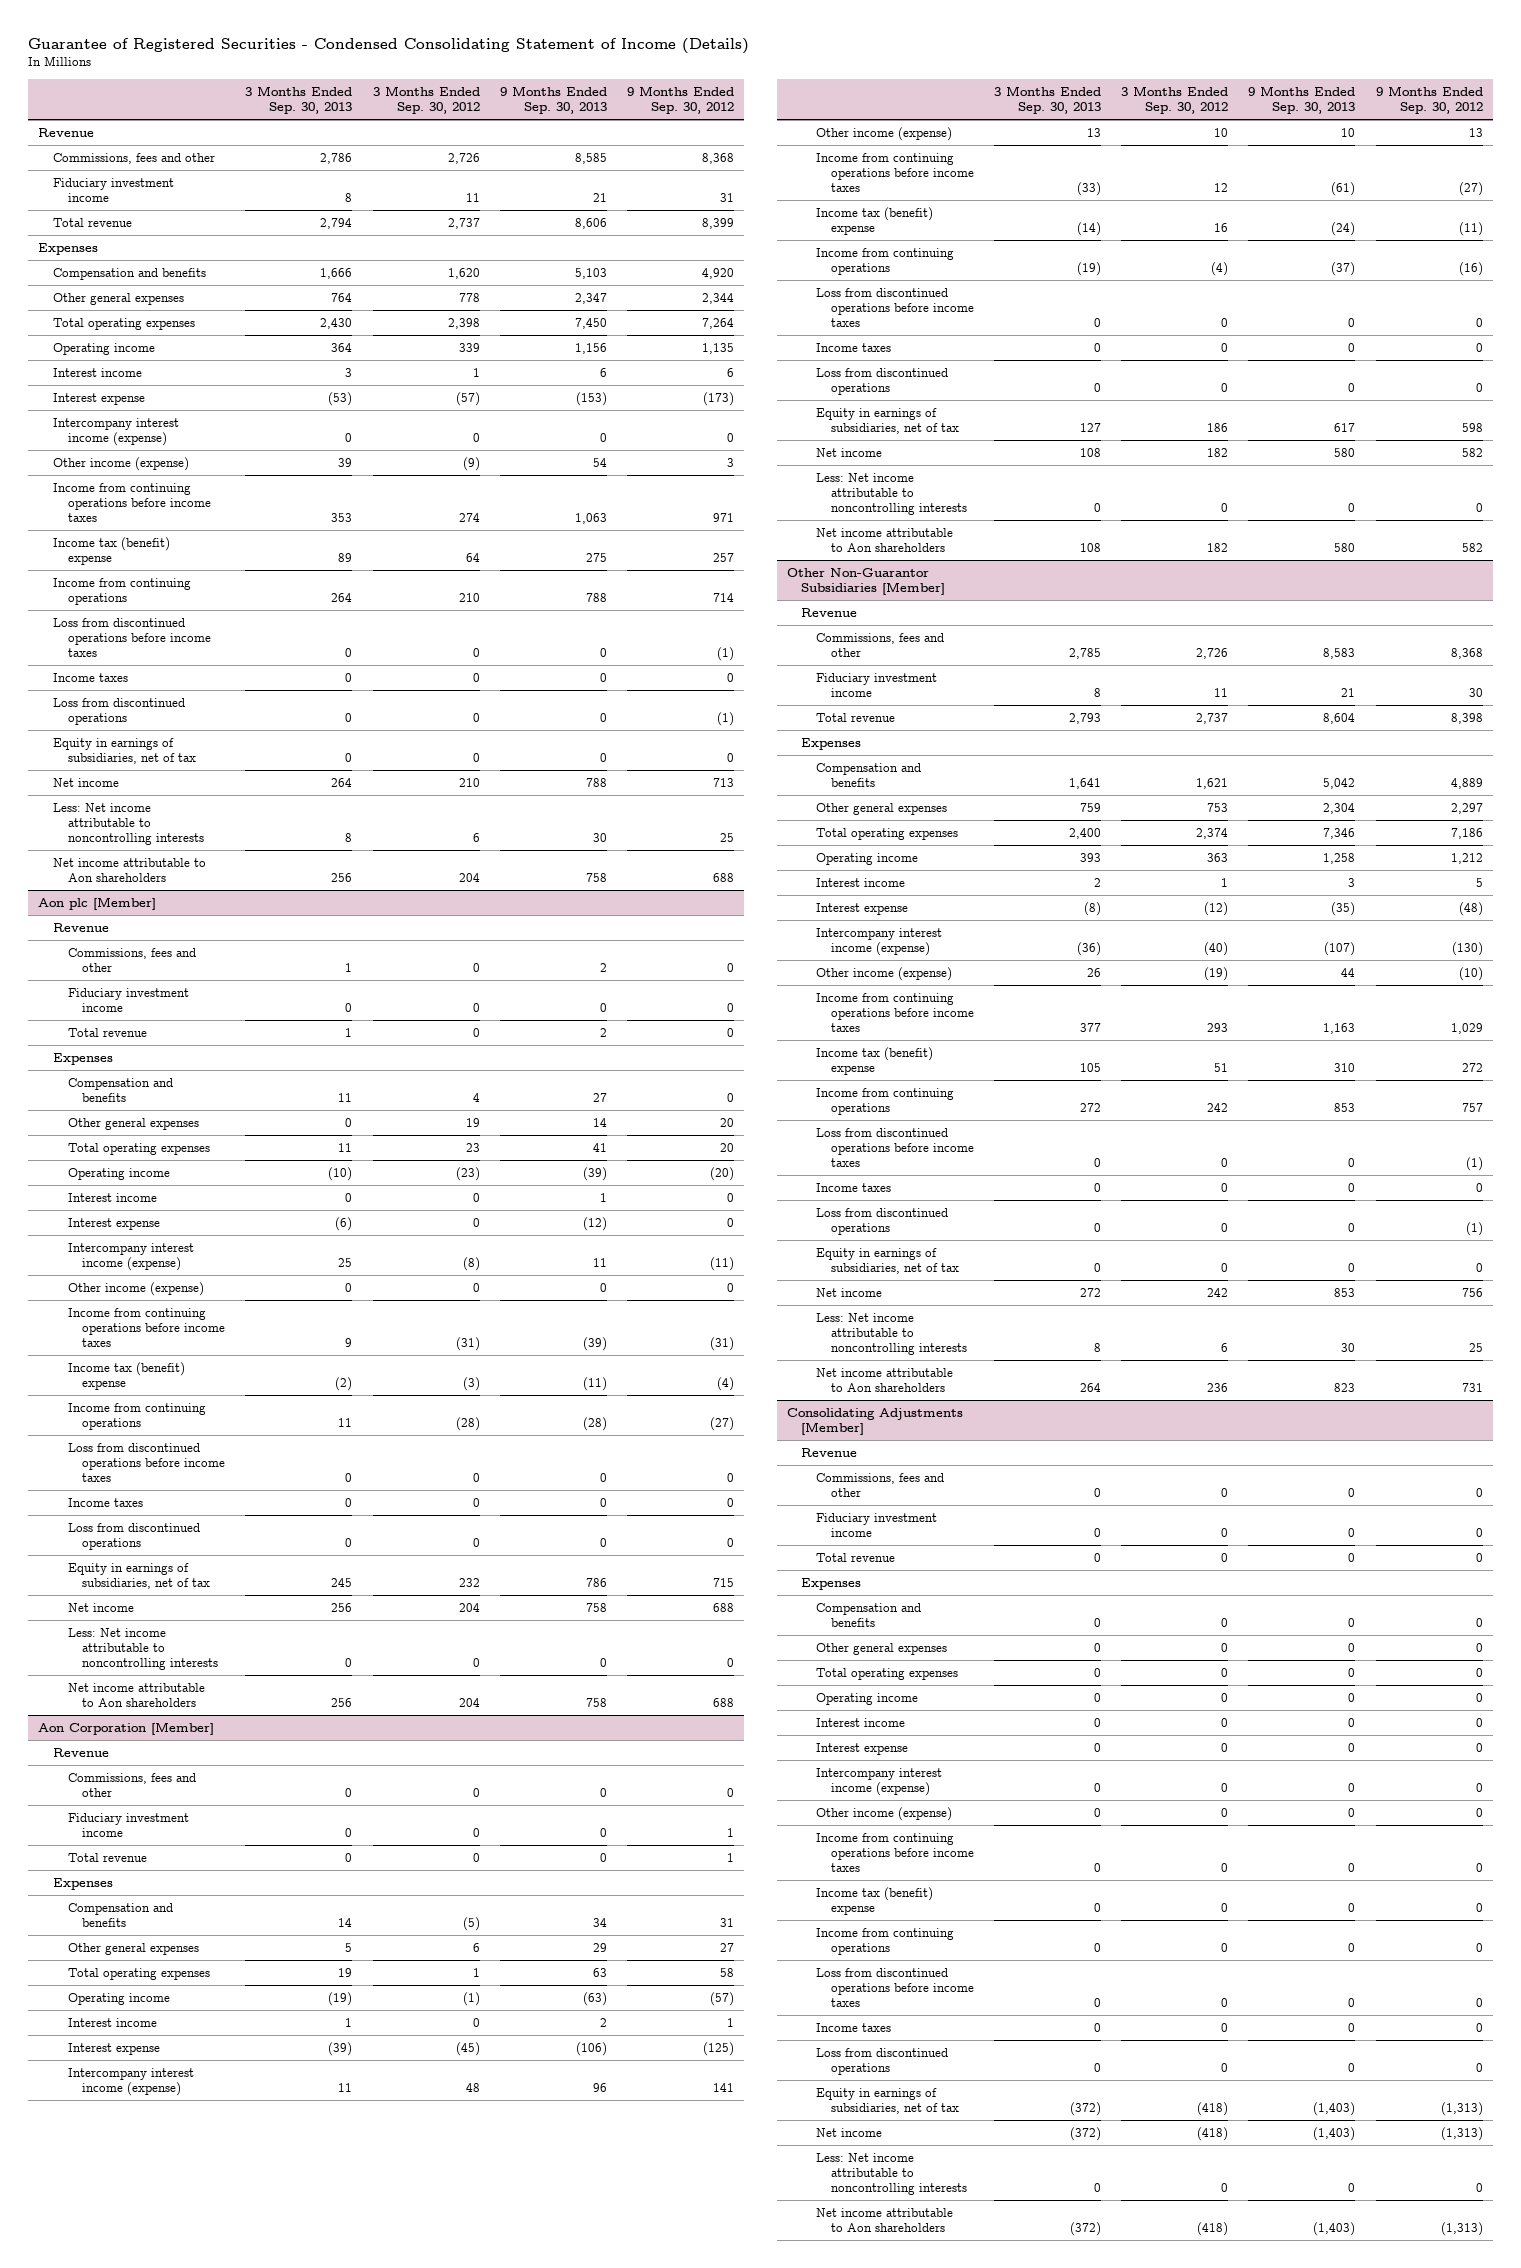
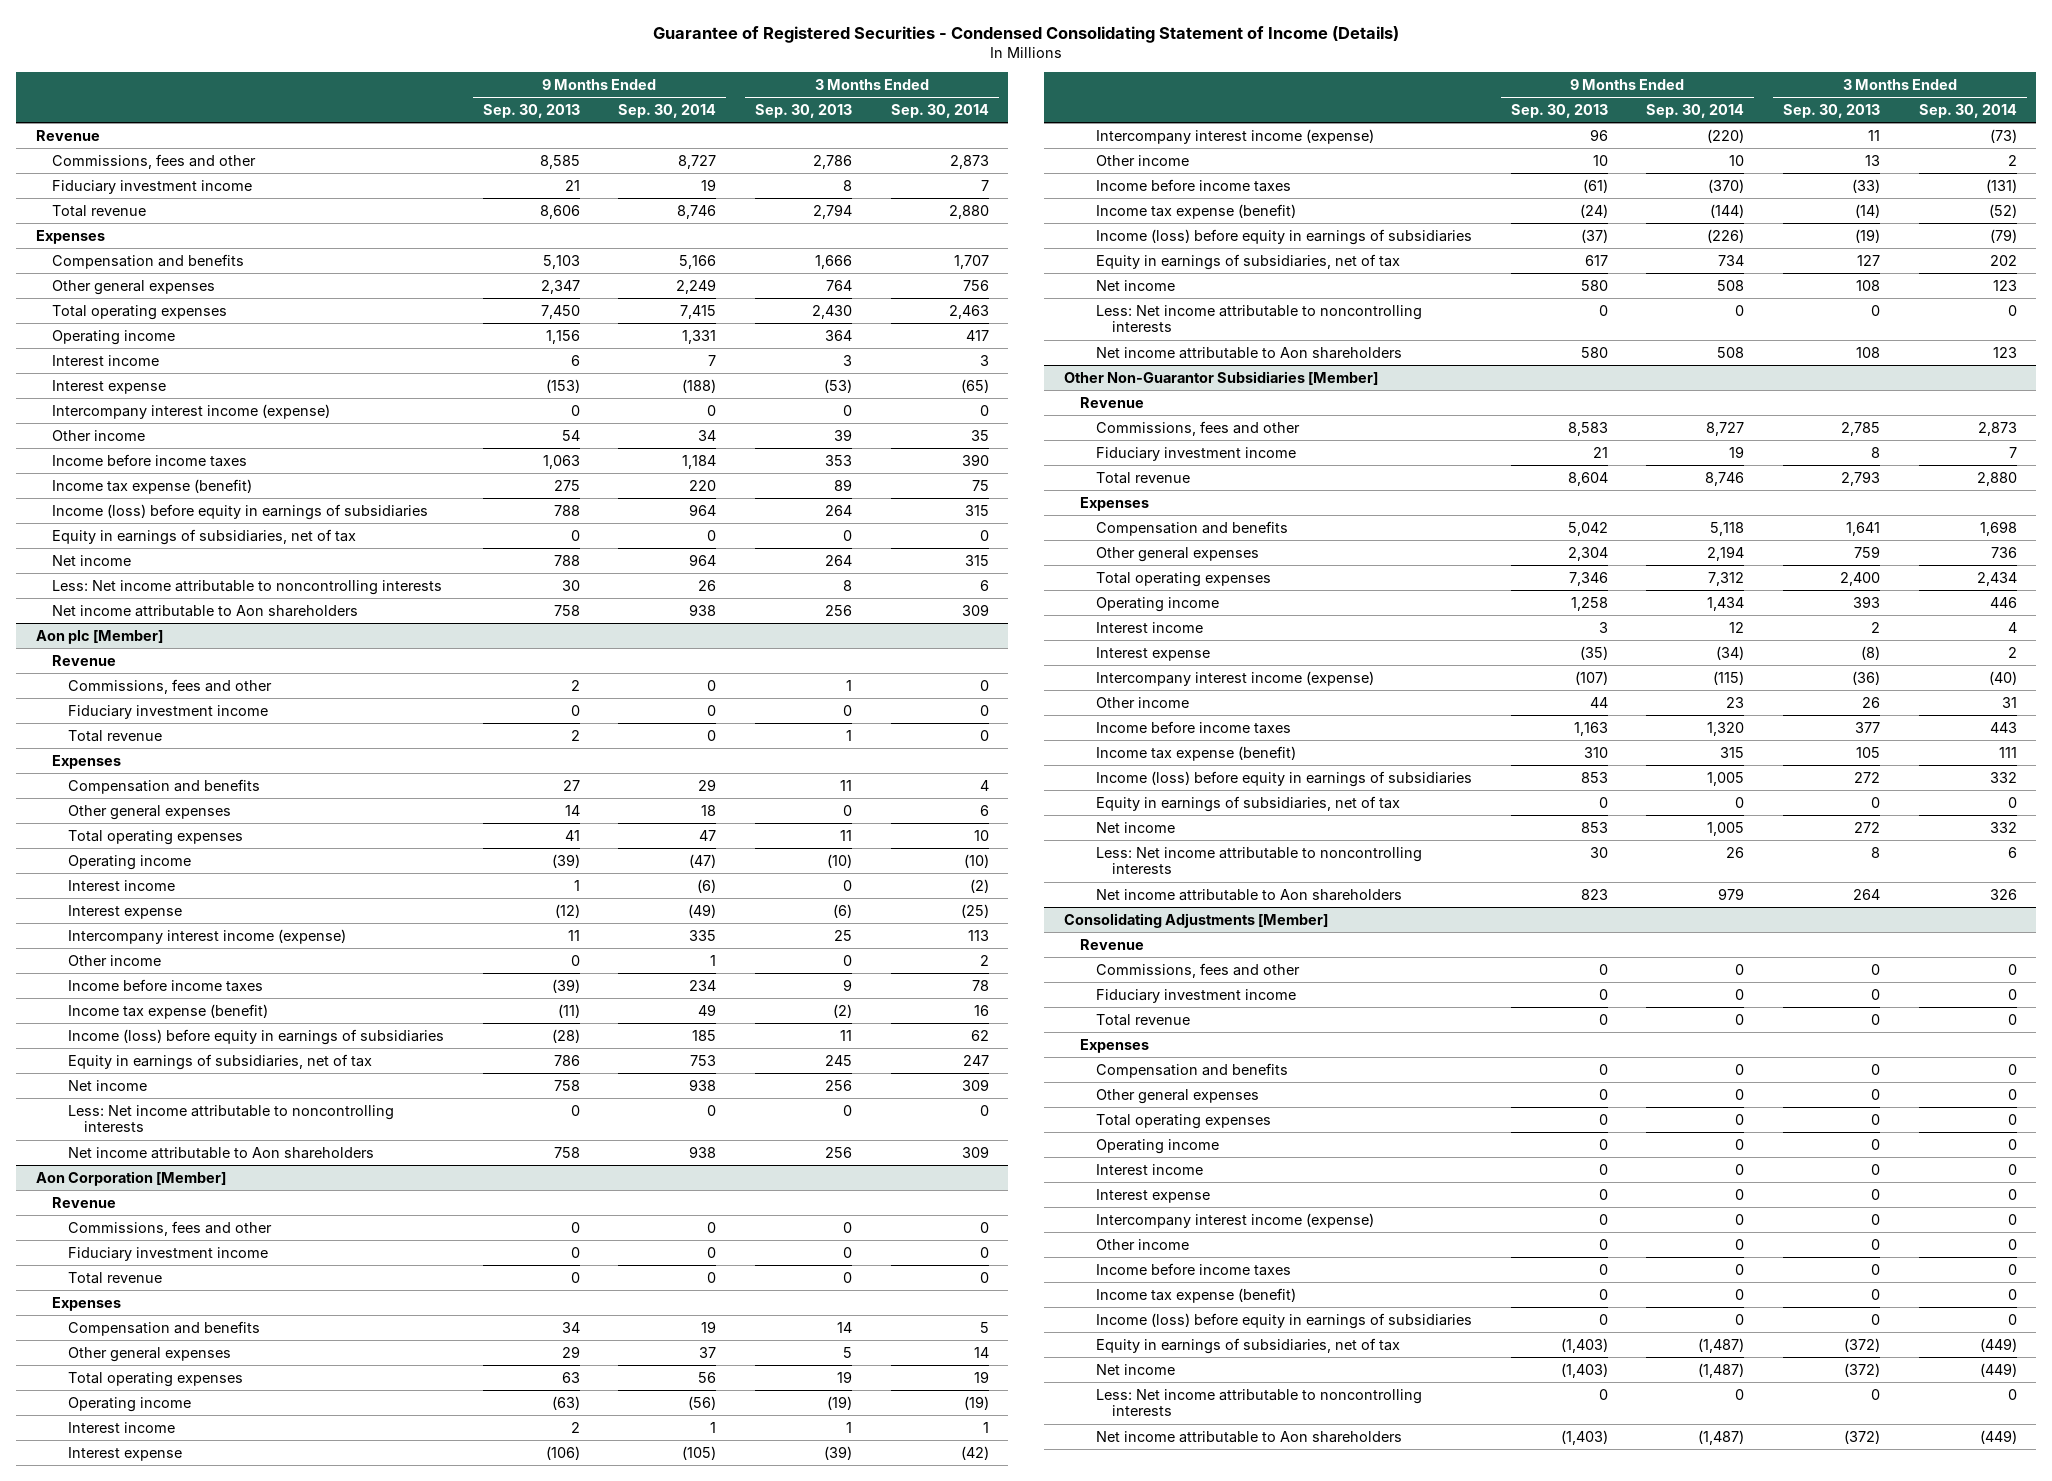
[372,86,480,115] 3 Months Ended Sep. 30, 2012 -> none
[627,86,735,115] 9 Months Ended Sep. 30, 2012 -> none
none -> [618,104,717,119] Sep. 30, 2014
none -> [890,104,989,119] Sep. 30, 2014
[53,618,211,658] Loss from discontinued operations before income taxes -> none
[53,673,129,683] Income taxes -> none
[53,698,186,726] Loss from discontinued operations -> none
[53,457,190,472] Other income (expense) -> [51,429,145,441] Other income
[53,483,211,523] Income from continuing operations before income taxes -> [51,453,247,467] Income before income taxes
[53,537,171,566] Income tax (benefit) expense -> [51,478,252,494] Income tax expense (benefit)
[53,578,192,606] Income from continuing operations -> [51,503,428,520] Income (loss) before equity in earnings of subsidiaries
[67,1443,226,1483] Loss from discontinued operations before income taxes -> none
[67,1498,143,1508] Income taxes -> none
[67,1523,200,1551] Loss from discontinued operations -> none
[67,1282,204,1297] Other income (expense) -> [67,954,161,966] Other income
[67,1308,226,1348] Income from continuing operations before income taxes -> [67,978,263,992] Income before income taxes
[67,1362,185,1391] Income tax (benefit) expense -> [67,1003,268,1019] Income tax expense (benefit)
[67,1403,206,1431] Income from continuing operations -> [67,1028,444,1045] Income (loss) before equity in earnings of subsidiaries
[816,288,974,328] Loss from discontinued operations before income taxes -> none
[816,343,892,353] Income taxes -> none
[816,368,949,396] Loss from discontinued operations -> none
[816,127,953,142] Other income (expense) -> [1095,154,1189,166] Other income
[816,153,974,193] Income from continuing operations before income taxes -> [1095,178,1291,192] Income before income taxes
[816,207,934,236] Income tax (benefit) expense -> [1095,203,1296,219] Income tax expense (benefit)
[816,248,955,276] Income from continuing operations -> [1095,228,1472,245] Income (loss) before equity in earnings of subsidiaries
[816,1128,974,1168] Loss from discontinued operations before income taxes -> none
[816,1183,892,1193] Income taxes -> none
[816,1208,949,1236] Loss from discontinued operations -> none
[816,967,953,982] Other income (expense) -> [1095,696,1189,708] Other income
[816,993,974,1033] Income from continuing operations before income taxes -> [1095,720,1291,734] Income before income taxes
[816,1047,934,1076] Income tax (benefit) expense -> [1095,745,1296,761] Income tax expense (benefit)
[816,1088,955,1116] Income from continuing operations -> [1095,770,1472,787] Income (loss) before equity in earnings of subsidiaries
[816,1968,974,2008] Loss from discontinued operations before income taxes -> none
[816,2023,892,2033] Income taxes -> none
[816,2048,949,2076] Loss from discontinued operations -> none
[816,1807,953,1822] Other income (expense) -> [1095,1238,1189,1250] Other income
[816,1833,974,1873] Income from continuing operations before income taxes -> [1095,1262,1291,1276] Income before income taxes
[816,1887,934,1916] Income tax (benefit) expense -> [1095,1287,1296,1303] Income tax expense (benefit)
[816,1928,955,1956] Income from continuing operations -> [1095,1312,1472,1329] Income (loss) before equity in earnings of subsidiaries

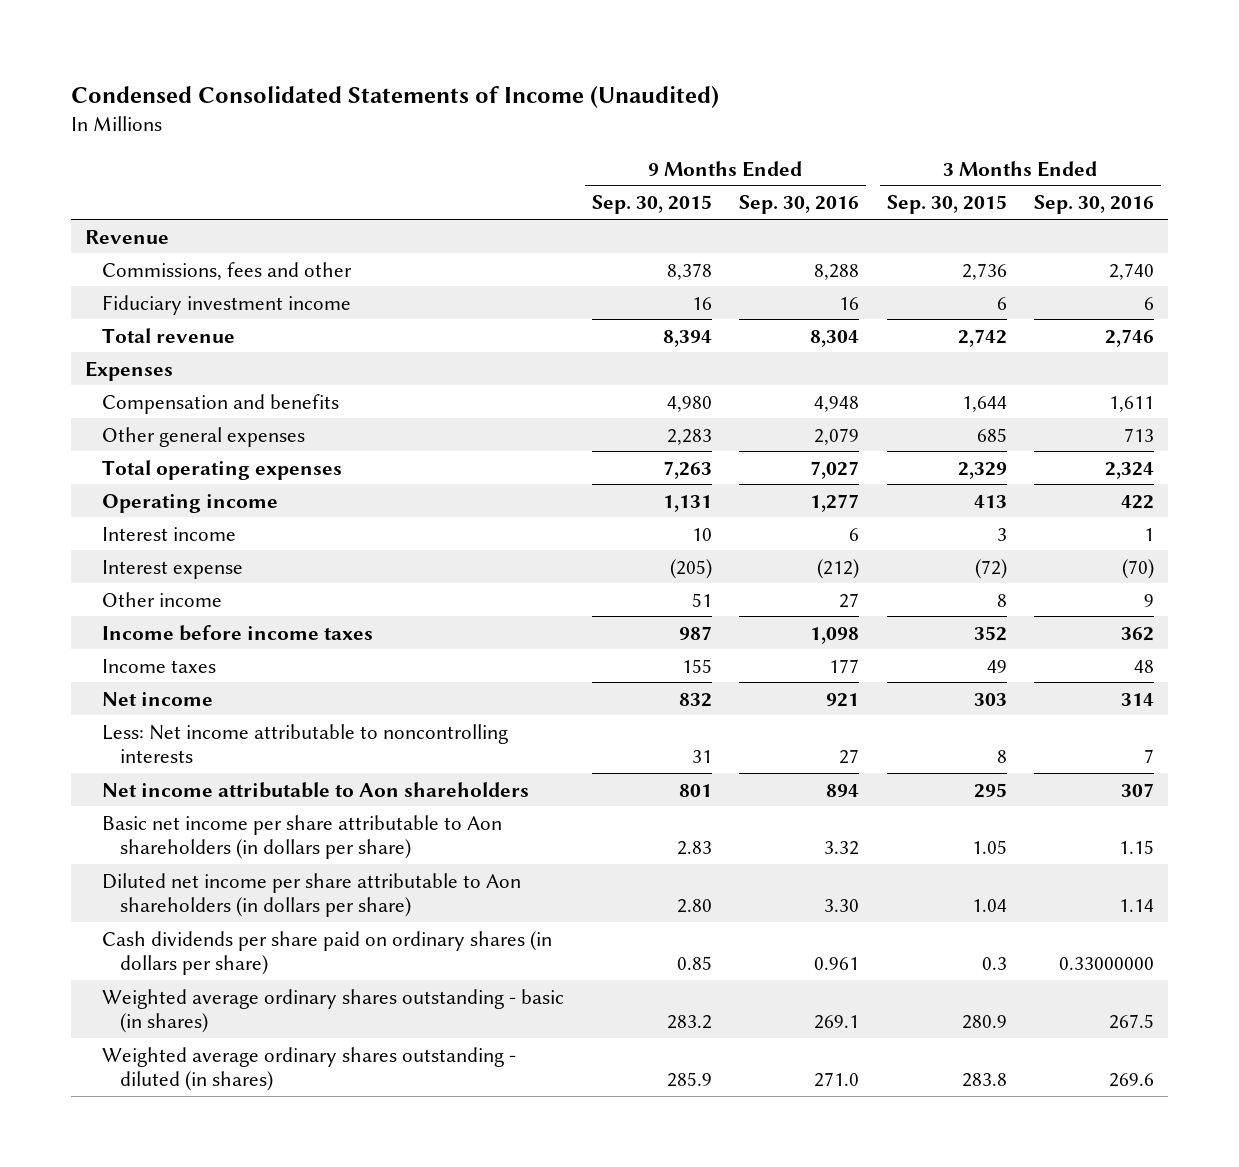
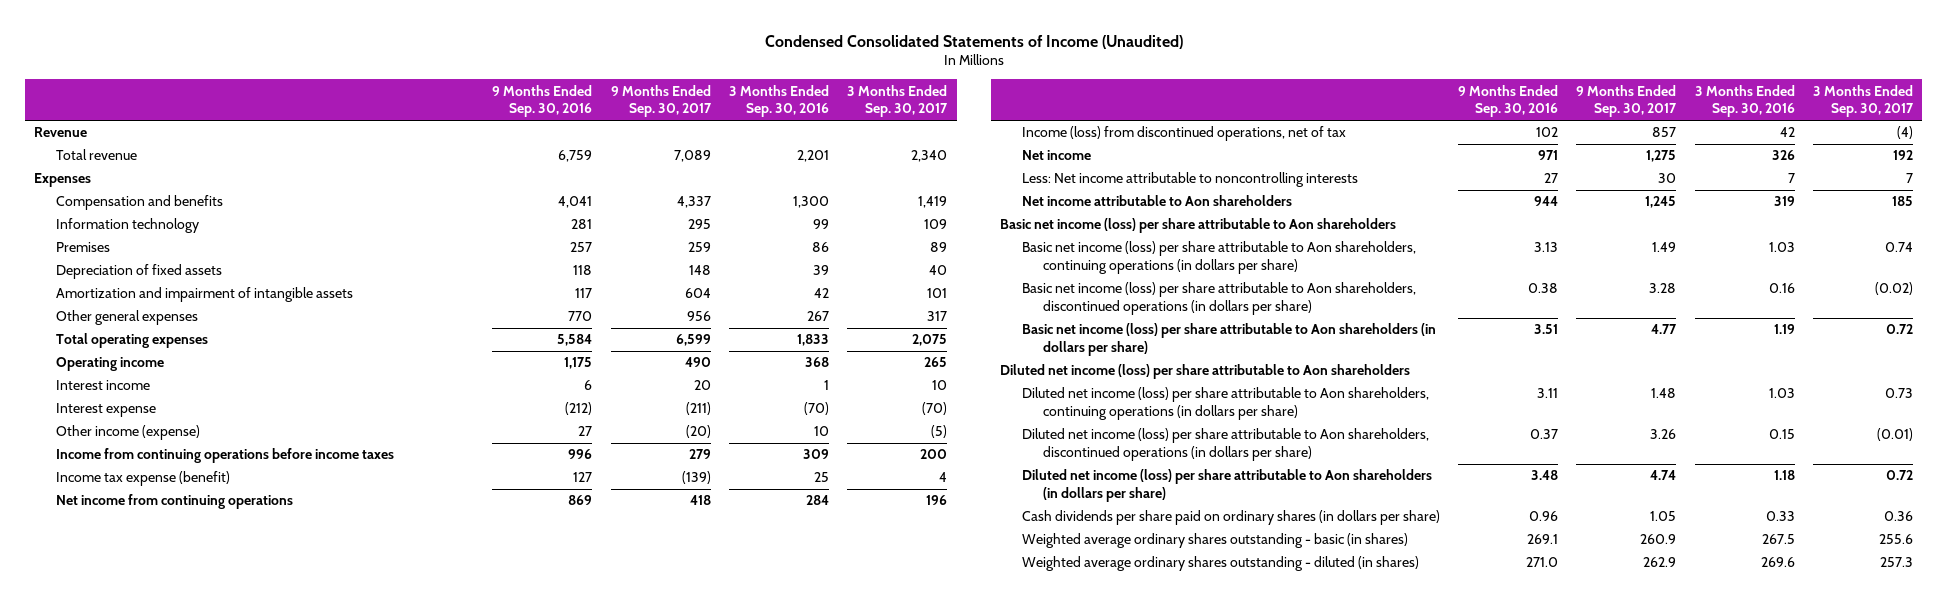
[591,195,712,215] Sep. 30, 2015 -> none
[886,195,1007,215] Sep. 30, 2015 -> none
none -> [610,84,712,118] 9 Months Ended Sep. 30, 2017
none -> [847,84,949,118] 3 Months Ended Sep. 30, 2017
[102,261,353,280] Commissions, fees and other -> none
[102,294,352,315] Fiduciary investment income -> none
[810,329,860,347] 8,304 -> [558,150,593,163] 6,759
[1105,328,1155,347] 2,746 -> [796,150,829,163] 2,201
[814,395,860,412] 4,948 -> [558,196,593,209] 4,041
[1109,395,1155,412] 1,611 -> [792,196,829,209] 1,300
none -> [55,218,199,234] Information technology
none -> [55,242,110,253] Premises
none -> [55,264,222,280] Depreciation of fixed assets
none -> [55,287,353,303] Amortization and impairment of intangible assets
[814,427,860,445] 2,079 -> [568,311,593,322] 770
[1124,427,1155,442] 713 -> [806,311,829,322] 267
[810,460,860,479] 7,027 -> [557,334,593,347] 5,584
[1105,461,1155,479] 2,324 -> [796,334,829,347] 1,833
[810,493,860,512] 1,277 -> [564,357,593,370] 1,175
[1121,494,1155,509] 422 -> [804,357,829,368] 368
[102,591,223,607] Other income -> [55,425,200,441] Other income (expense)
[1144,593,1155,607] 9 -> [813,426,829,437] 10
[102,624,374,641] Income before income taxes -> [55,448,394,464] Income from continuing operations before income taxes
[810,626,860,644] 1,098 -> [568,449,593,460] 996
[1121,626,1155,641] 362 -> [802,449,829,460] 309
[102,658,217,673] Income taxes -> [55,471,230,487] Income tax expense (benefit)
[829,658,860,673] 177 -> [573,472,593,483] 127
[1134,659,1155,673] 48 -> [813,472,829,483] 25
none -> [55,494,293,510] Net income from continuing operations
none -> [1021,126,1346,142] Income (loss) from discontinued operations, net of tax
[826,692,860,707] 921 -> [1538,150,1559,161] 971
[1121,692,1155,706] 314 -> [1771,150,1795,161] 326
[826,783,860,797] 894 -> [1534,196,1559,207] 944
[1121,782,1155,797] 307 -> [1773,196,1795,207] 319
none -> [1000,218,1397,234] Basic net income (loss) per share attributable to Aon shareholders
none -> [1021,241,1416,275] Basic net income (loss) per share attributable to Aon shareholders, continuing operations (in dollars per share)
none -> [1021,282,1416,316] Basic net income (loss) per share attributable to Aon shareholders, discontinued operations (in dollars per share)
[102,814,503,860] Basic net income per share attributable to Aon shareholders (in dollars per share) -> [1021,323,1436,357] Basic net income (loss) per share attributable to Aon shareholders (in dollars per share)
[824,841,860,856] 3.32 -> [1534,324,1559,335] 3.51
[1119,840,1155,855] 1.15 -> [1773,324,1795,335] 1.19
none -> [1000,364,1411,380] Diluted net income (loss) per share attributable to Aon shareholders
none -> [1021,387,1429,421] Diluted net income (loss) per share attributable to Aon shareholders, continuing operations (in dollars per share)
none -> [1021,428,1429,462] Diluted net income (loss) per share attributable to Aon shareholders, discontinued operations (in dollars per share)
[102,872,522,918] Diluted net income per share attributable to Aon shareholders (in dollars per share) -> [1021,469,1432,503] Diluted net income (loss) per share attributable to Aon shareholders (in dollars per share)
[824,899,860,913] 3.30 -> [1531,470,1559,481] 3.48
[1119,899,1155,913] 1.14 -> [1773,470,1795,481] 1.18
[814,957,860,971] 0.961 -> [1529,511,1559,522] 0.96
[1059,957,1155,971] 0.33000000 -> [1765,511,1795,522] 0.33

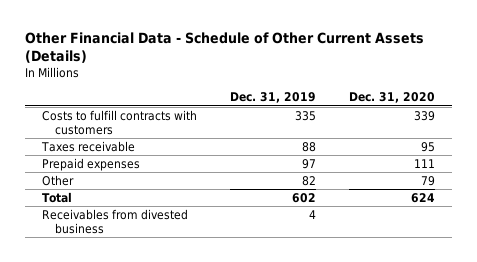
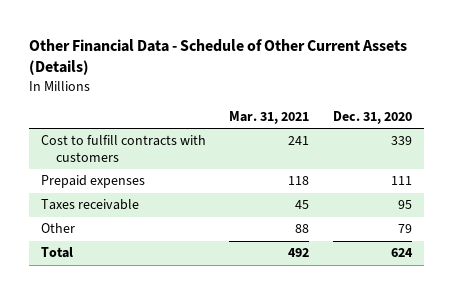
[230,92,317,104] Dec. 31, 2019 -> none
none -> [229,111,310,125] Mar. 31, 2021
[42,109,198,135] Costs to fulfill contracts with customers -> [41,135,207,162] Cost to fulfill contracts with customers
[41,140,136,152] Taxes receivable -> [41,199,140,211] Taxes receivable
[42,208,189,234] Receivables from divested business -> none

